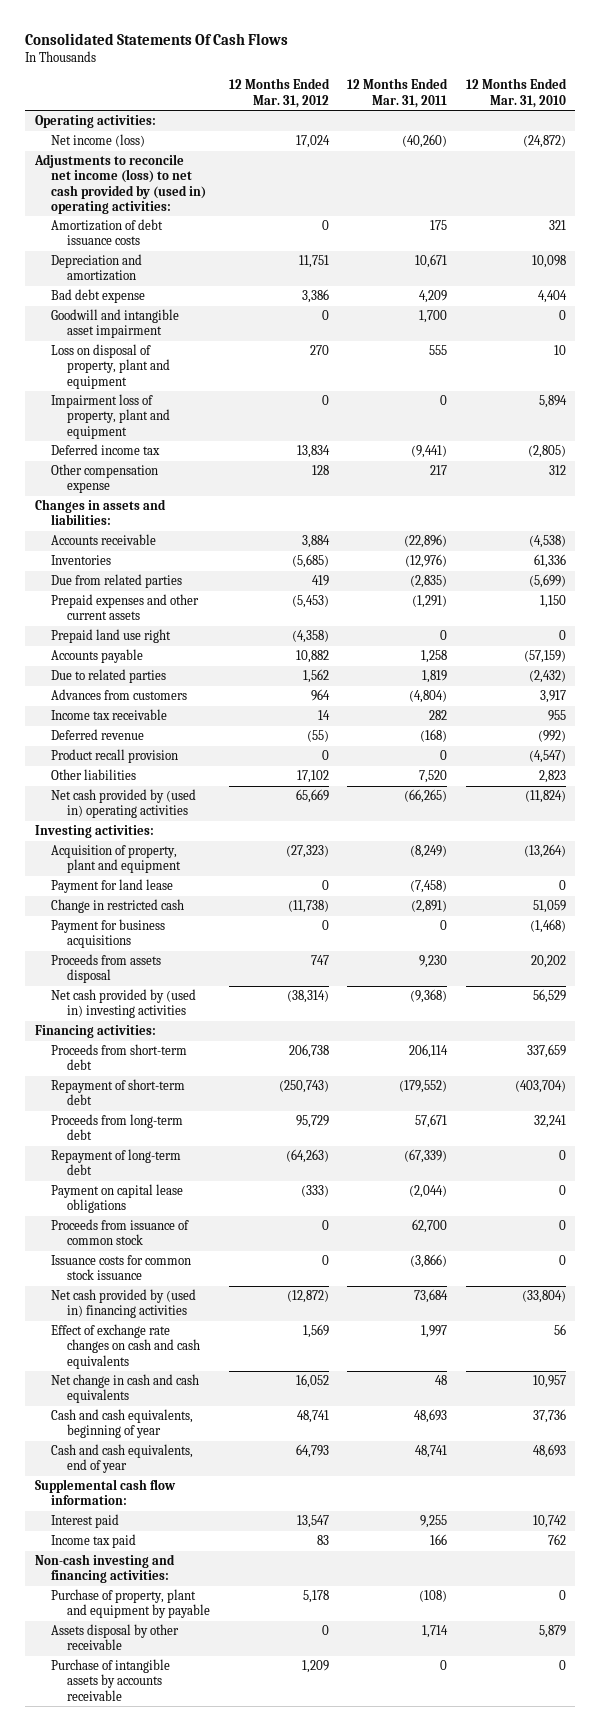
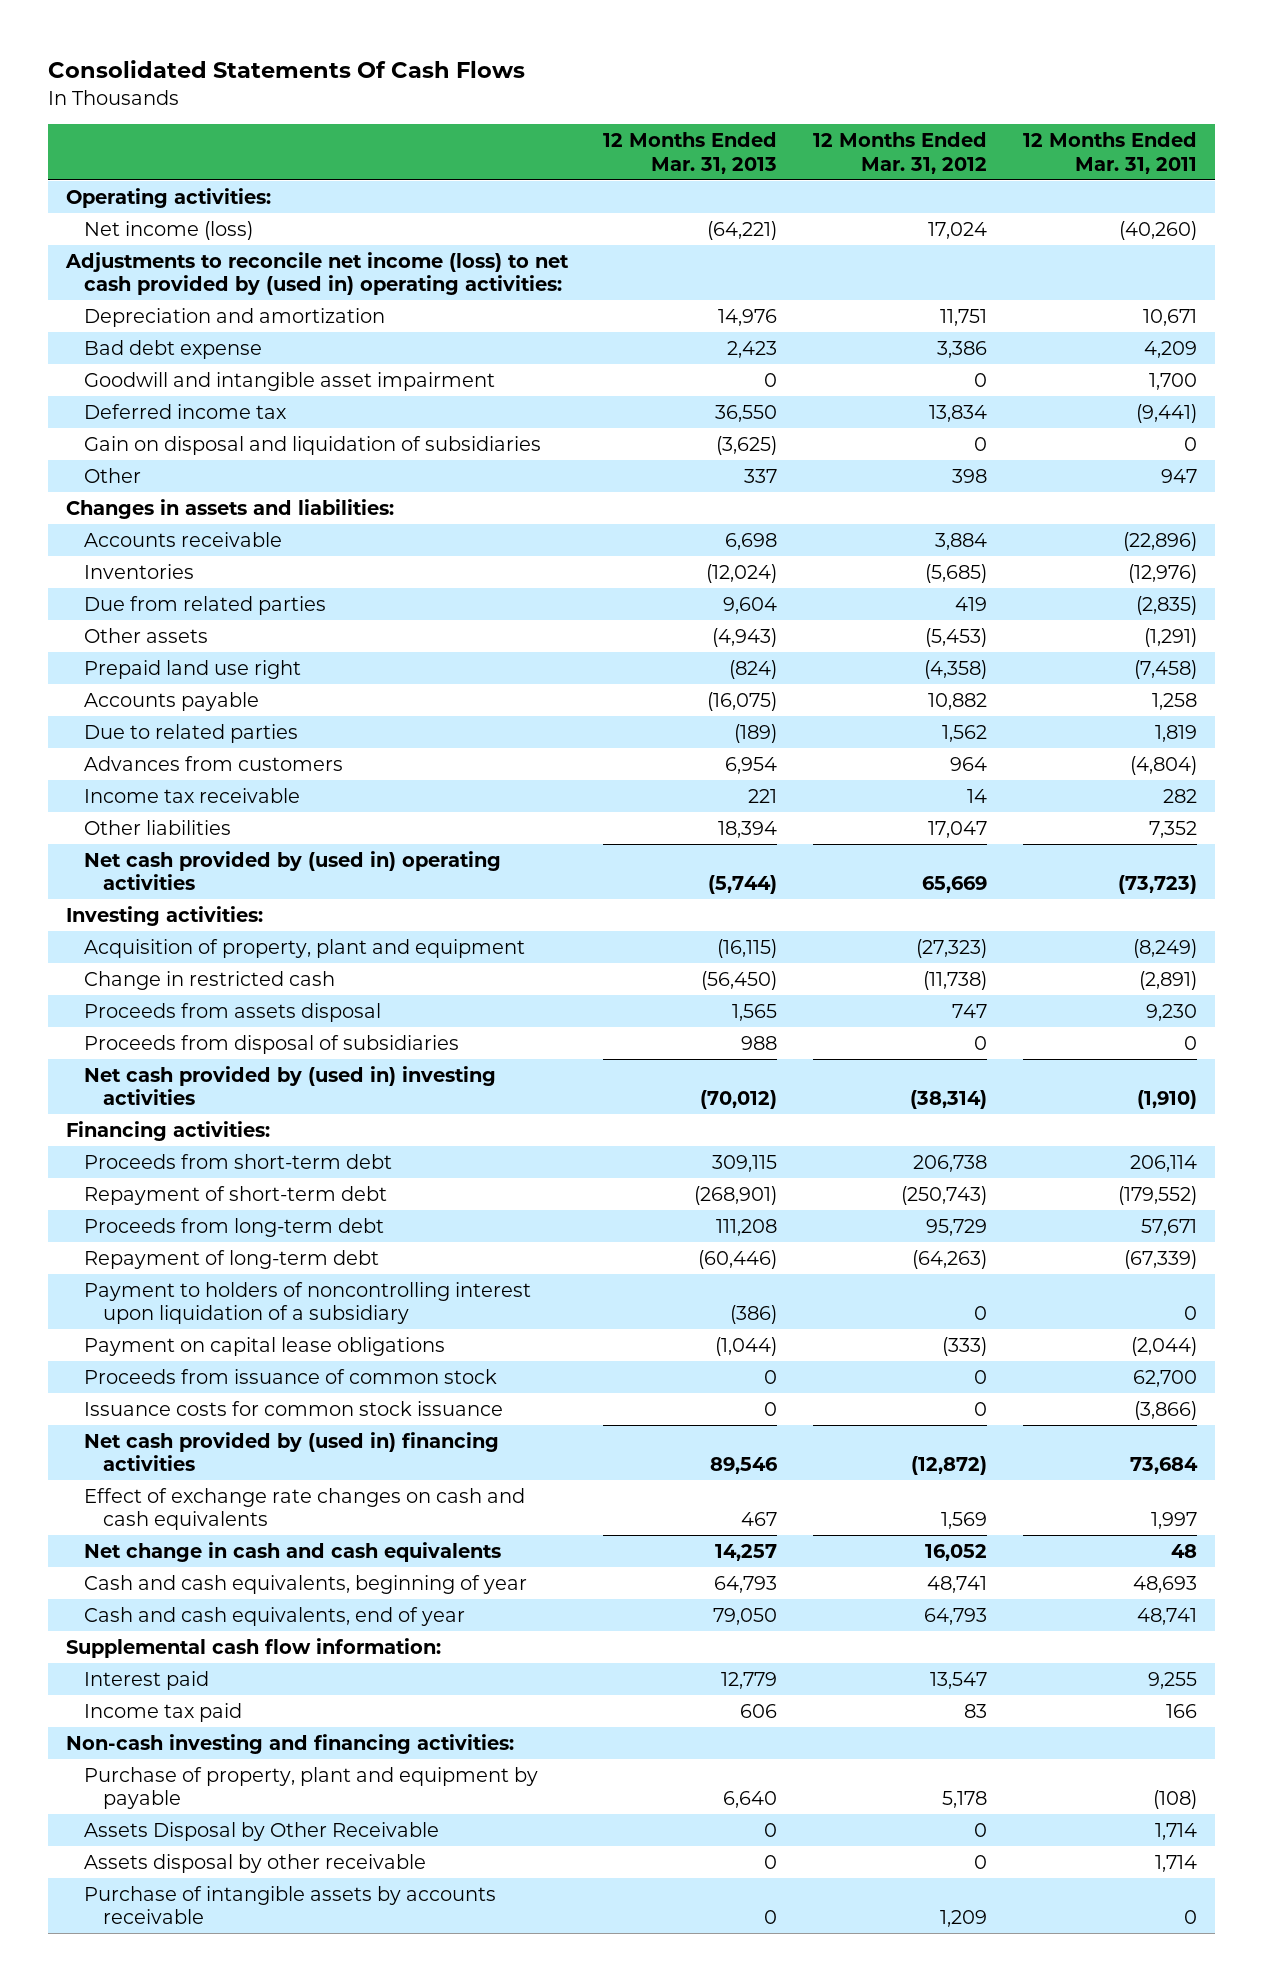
[466,78,568,108] 12 Months Ended Mar. 31, 2010 -> none
none -> [603,132,778,174] 12 Months Ended Mar. 31, 2013
[50,219,163,246] Amortization of debt issuance costs -> none
[50,344,170,389] Loss on disposal of property, plant and equipment -> none
[50,394,170,439] Impairment loss of property, plant and equipment -> none
none -> [84,436,542,456] Gain on disposal and liquidation of subsidiaries
[50,464,158,494] Other compensation expense -> [84,468,142,484] Other
[311,465,329,476] 128 -> [952,469,988,484] 398
[430,465,448,476] 217 -> [1160,469,1197,484] 947
[50,594,199,621] Prepaid expenses and other current assets -> [84,628,209,644] Other assets
[440,630,448,641] 0 -> [1133,660,1197,680] (7,458)
[50,729,144,741] Deferred revenue -> none
[50,749,178,764] Product recall provision -> none
[296,770,329,784] 17,102 -> [928,821,988,839] 17,047
[419,770,448,784] 7,520 -> [1148,821,1197,839] 7,352
[404,789,448,804] (66,265) -> [1117,875,1197,895] (73,723)
[50,879,173,894] Payment for land lease -> none
[50,919,165,949] Payment for business acquisitions -> none
none -> [84,1035,460,1055] Proceeds from disposal of subsidiaries
[410,989,448,1004] (9,368) -> [1136,1090,1197,1110] (1,910)
none -> [84,1282,532,1325] Payment to holders of noncontrolling interest upon liquidation of a subsidiary
none -> [84,1822,440,1842] Assets Disposal by Other Receivable

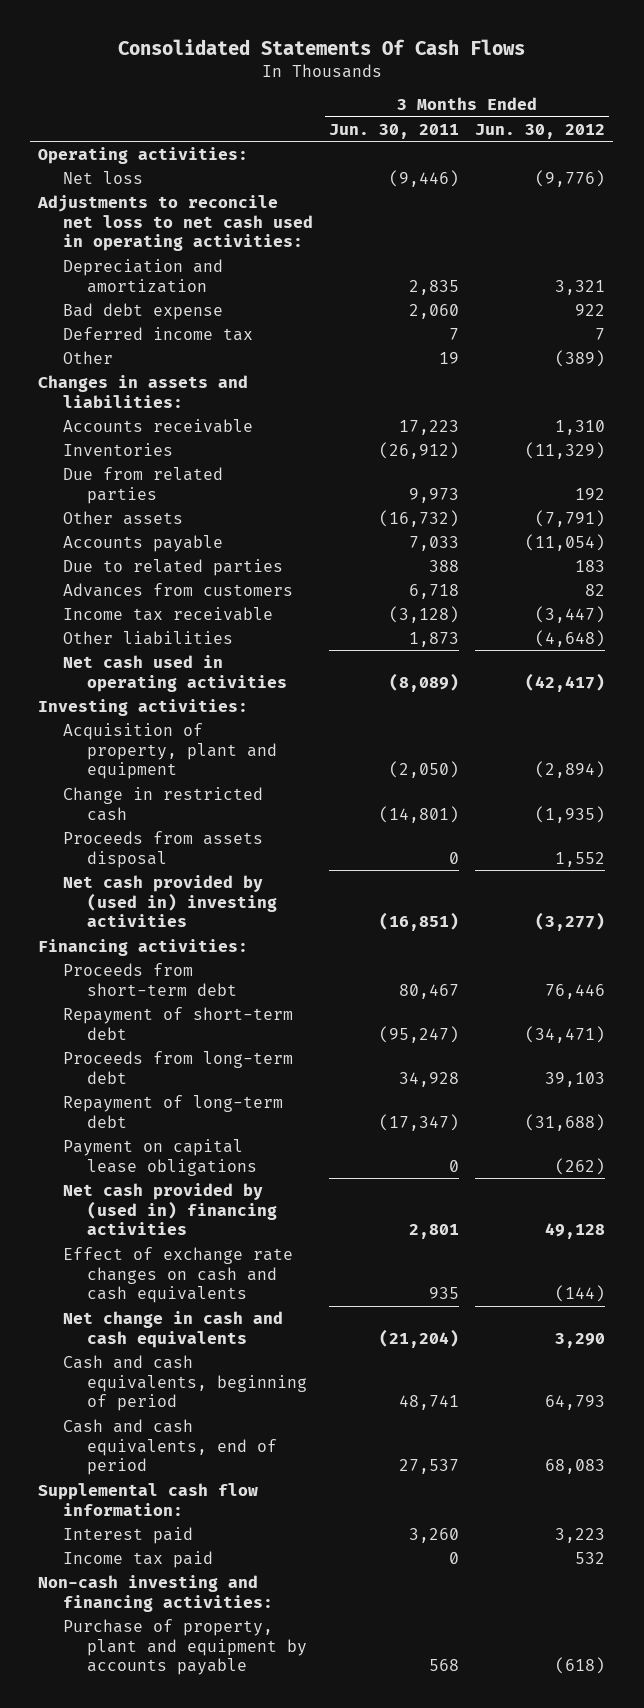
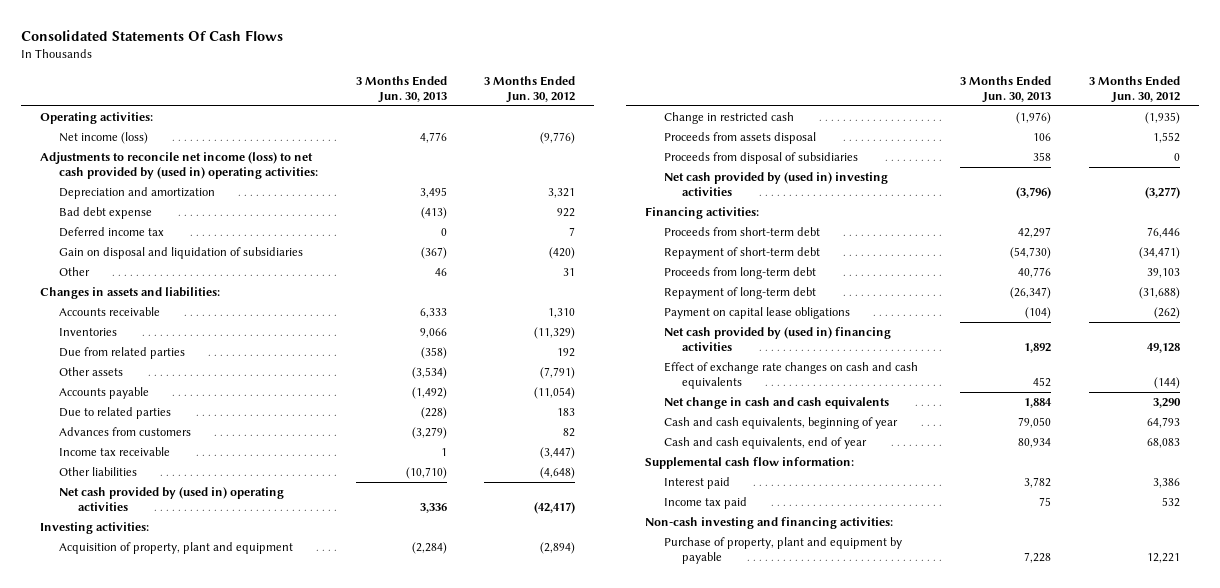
[328,123,459,139] Jun. 30, 2011 -> none
none -> [355,75,447,104] 3 Months Ended Jun. 30, 2013
[62,170,143,184] Net loss -> [58,132,148,145] Net income (loss)
[37,194,313,252] Adjustments to reconcile net loss to net cash used in operating activities: -> [40,152,318,180] Adjustments to reconcile net income (loss) to net cash provided by (used in) operating activities:
none -> [58,247,303,260] Gain on disposal and liquidation of subsidiaries
[555,349,606,367] (389) -> [563,268,576,277] 31
[62,654,287,692] Net cash used in operating activities -> [58,487,284,512] Net cash provided by (used in) operating activities
none -> [663,152,858,165] Proceeds from disposal of subsidiaries
[62,1354,307,1412] Cash and cash equivalents, beginning of period -> [663,417,898,430] Cash and cash equivalents, beginning of year
[62,1418,277,1476] Cash and cash equivalents, end of period -> [663,437,867,450] Cash and cash equivalents, end of year
[555,1527,606,1543] 3,223 -> [1153,478,1181,489] 3,386
[62,1618,307,1676] Purchase of property, plant and equipment by accounts payable -> [663,537,902,565] Purchase of property, plant and equipment by payable
[555,1657,606,1675] (618) -> [1147,553,1181,564] 12,221

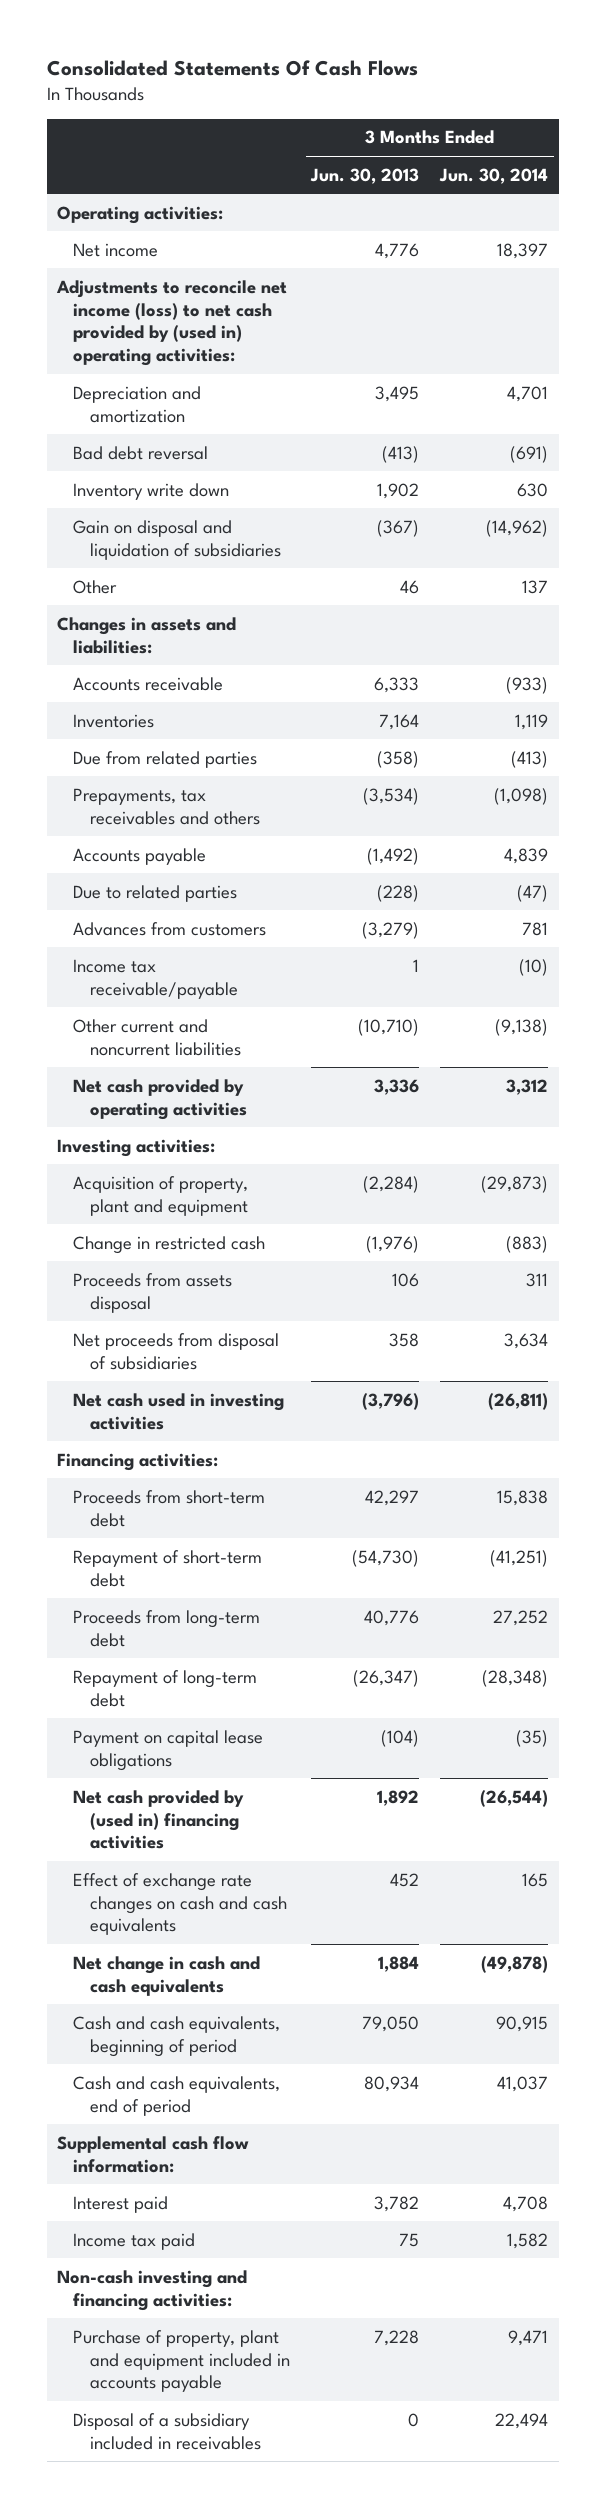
[484,75,576,104] 3 Months Ended Jun. 30, 2012 -> none
none -> [439,167,549,184] Jun. 30, 2014
[58,132,148,145] Net income (loss) -> [73,242,159,257] Net income
[58,227,164,238] Deferred income tax -> none
[58,207,152,220] Bad debt expense -> [73,445,209,460] Bad debt reversal
none -> [73,482,230,500] Inventory write down
[419,328,447,339] 9,066 -> [378,713,419,730] 7,164
[58,367,123,377] Other assets -> [73,787,260,825] Prepayments, tax receivables and others
[58,447,170,457] Income tax receivable -> [73,958,238,999] Income tax receivable/payable
[58,467,137,477] Other liabilities -> [73,1018,241,1056] Other current and noncurrent liabilities
[58,487,284,512] Net cash provided by (used in) operating activities -> [73,1078,247,1120] Net cash provided by operating activities
[663,152,858,165] Proceeds from disposal of subsidiaries -> [73,1332,280,1370] Net proceeds from disposal of subsidiaries
[663,172,888,197] Net cash provided by (used in) investing activities -> [73,1392,285,1430] Net cash used in investing activities
[663,417,898,430] Cash and cash equivalents, beginning of year -> [73,2015,281,2057] Cash and cash equivalents, beginning of period
[663,437,867,450] Cash and cash equivalents, end of year -> [73,2075,281,2116] Cash and cash equivalents, end of period
[663,537,902,565] Purchase of property, plant and equipment by payable -> [73,2329,290,2393] Purchase of property, plant and equipment included in accounts payable
none -> [73,2412,261,2450] Disposal of a subsidiary included in receivables

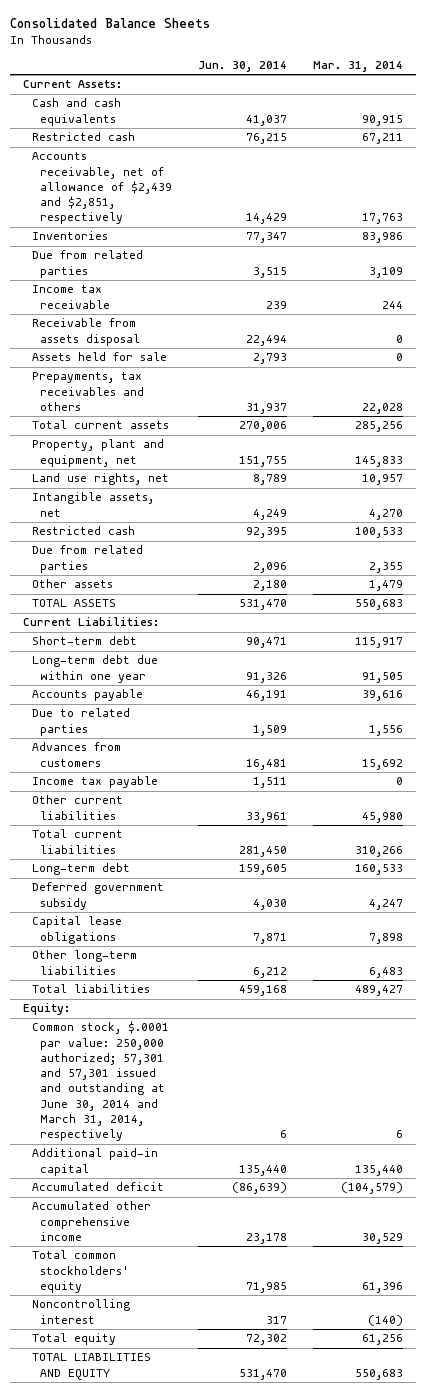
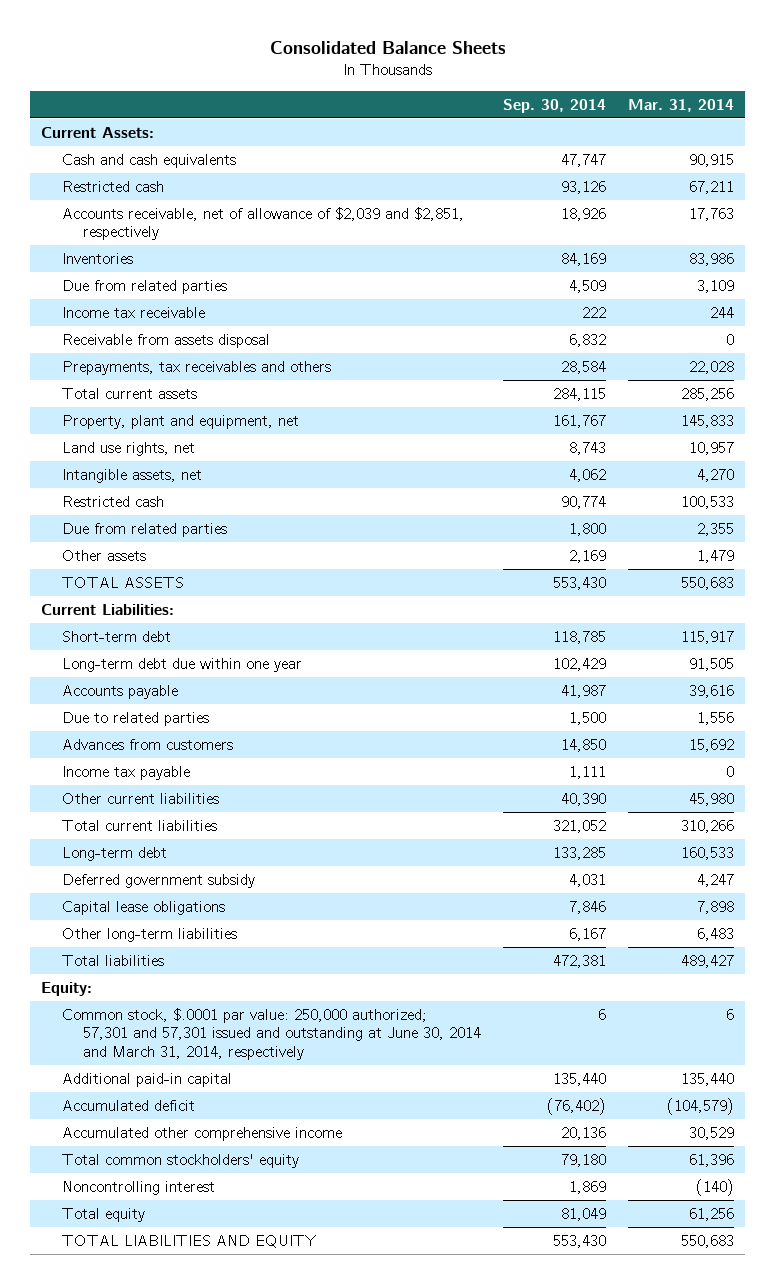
[198,61,288,73] Jun. 30, 2014 -> none
none -> [503,98,607,113] Sep. 30, 2014
[31,152,173,225] Accounts receivable, net of allowance of $2,439 and $2,851, respectively -> [62,206,465,241] Accounts receivable, net of allowance of $2,039 and $2,851, respectively
[31,352,167,362] Assets held for sale -> none

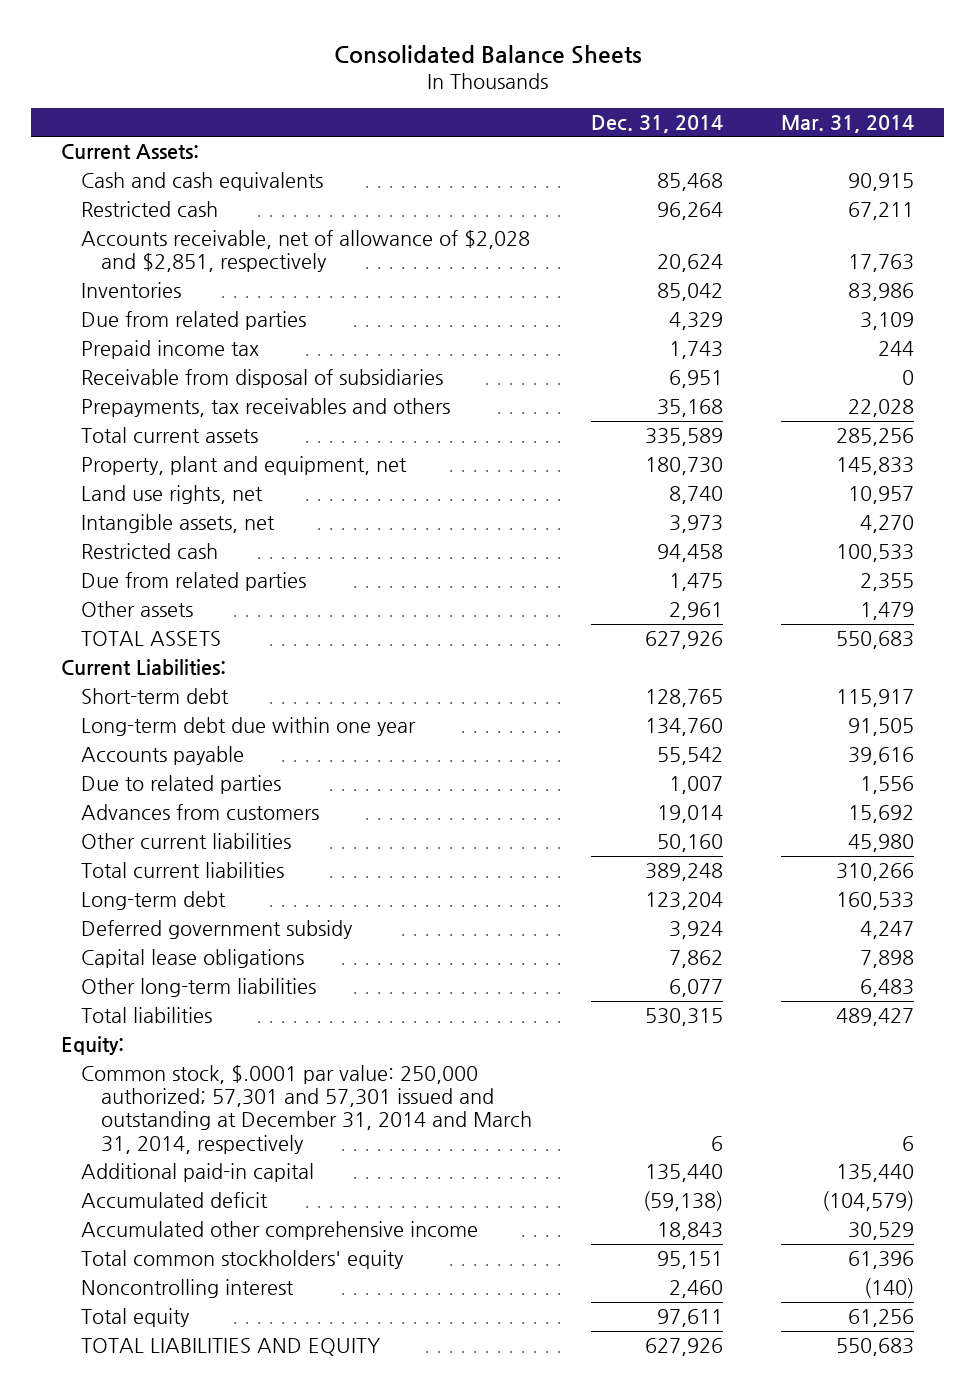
[503,98,607,113] Sep. 30, 2014 -> none
none -> [590,114,723,133] Dec. 31, 2014
[62,206,465,241] Accounts receivable, net of allowance of $2,039 and $2,851, respectively -> [80,230,530,273] Accounts receivable, net of allowance of $2,028 and $2,851, respectively
[62,306,206,318] Income tax receivable -> [80,340,259,360] Prepaid income tax
[62,333,271,348] Receivable from assets disposal -> [80,369,443,389] Receivable from disposal of subsidiaries
[62,765,191,780] Income tax payable -> none
[62,1007,482,1060] Common stock, $.0001 par value: 250,000 authorized; 57,301 and 57,301 issued and outstanding at June 30, 2014 and March 31, 2014, respectively -> [80,1065,533,1154] Common stock, $.0001 par value: 250,000 authorized; 57,301 and 57,301 issued and outstanding at December 31, 2014 and March 31, 2014, respectively

